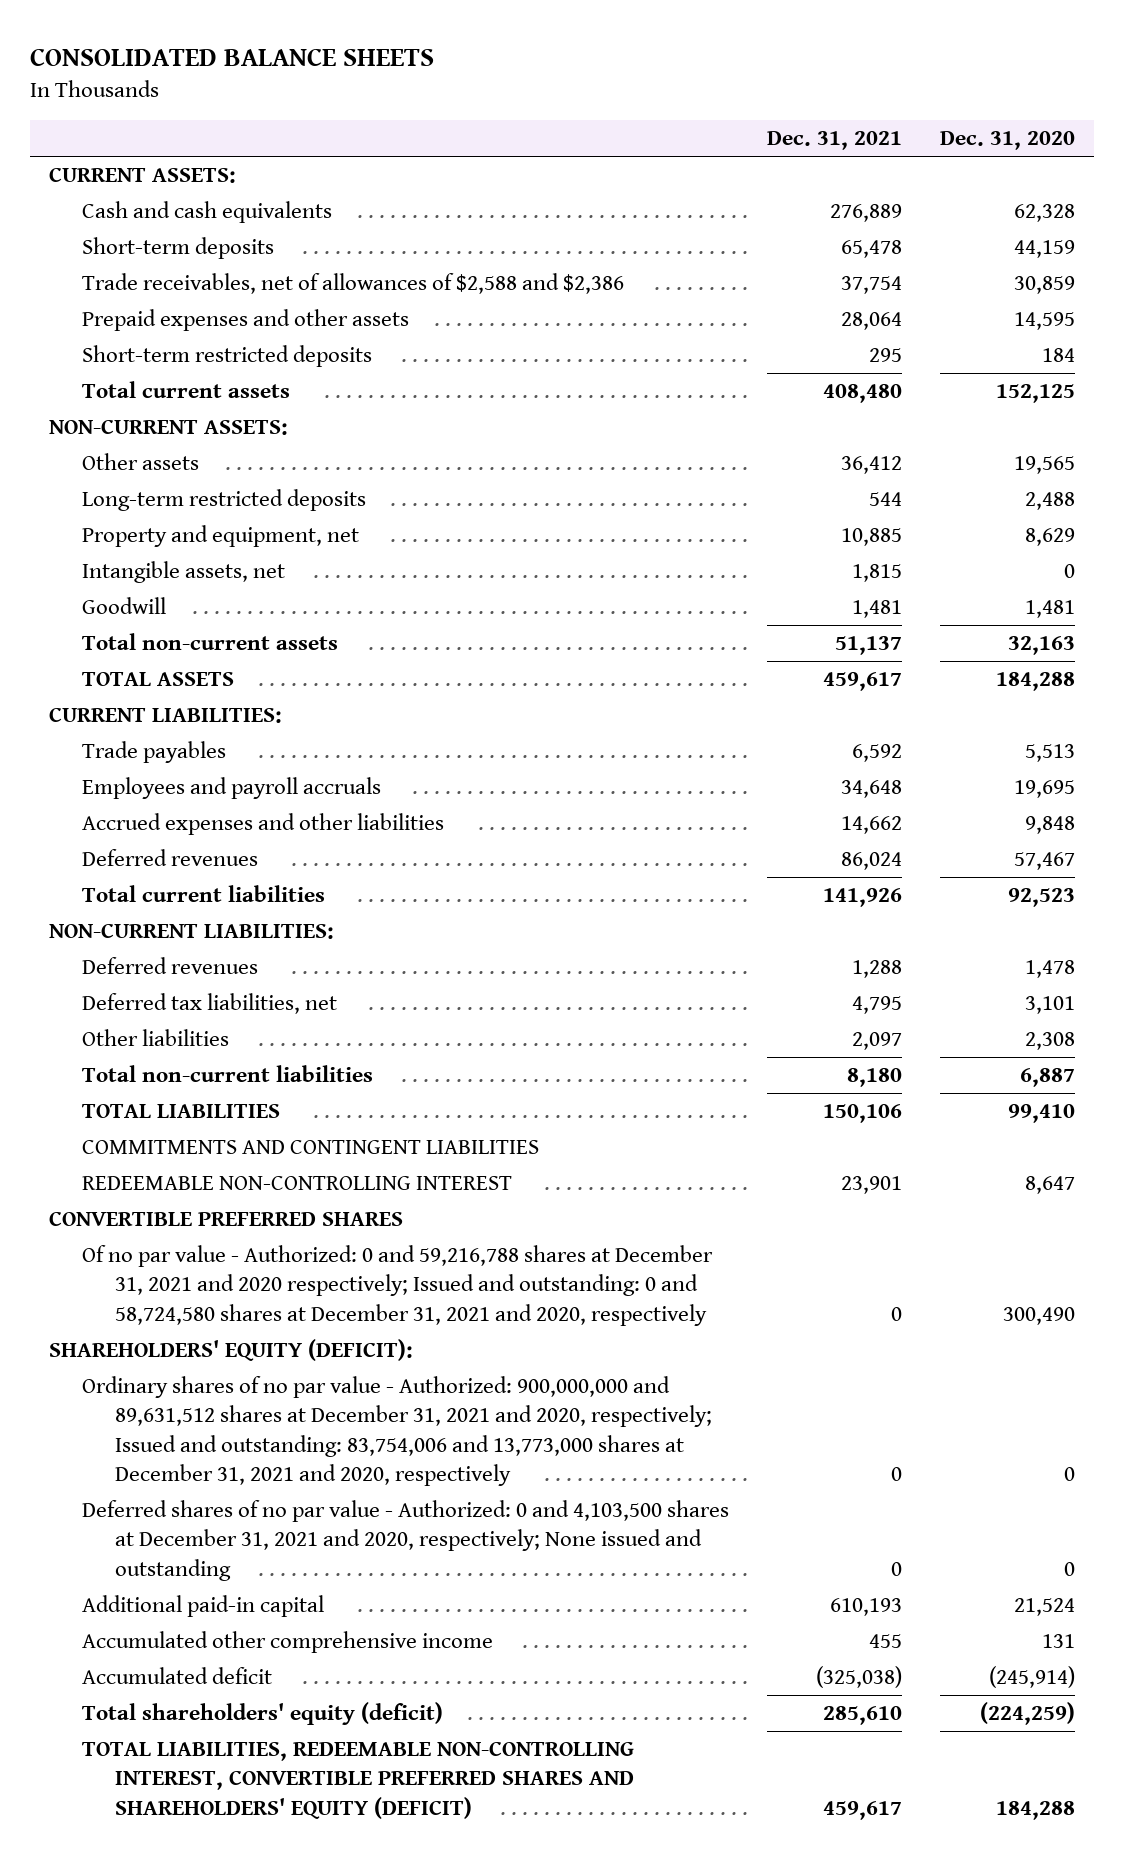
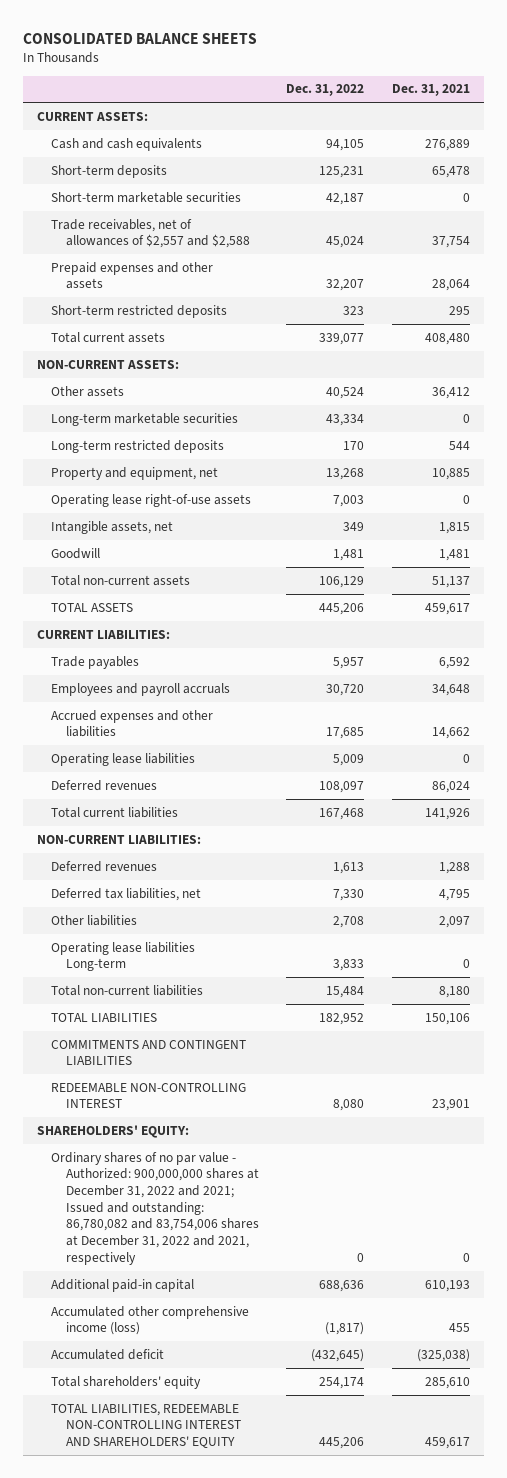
[939,131,1075,151] Dec. 31, 2020 -> none
none -> [286,84,365,97] Dec. 31, 2022
none -> [51,191,242,203] Short-term marketable securities
[81,273,624,295] Trade receivables, net of allowances of $2,588 and $2,386 -> [51,218,250,249] Trade receivables, net of allowances of $2,557 and $2,588
none -> [51,412,239,426] Long-term marketable securities
none -> [51,493,252,507] Operating lease right-of-use assets
none -> [51,752,196,766] Operating lease liabilities
none -> [51,941,196,972] Operating lease liabilities Long-term
[49,1211,404,1227] CONVERTIBLE PREFERRED SHARES -> none
[81,1245,713,1326] Of no par value - Authorized: 0 and 59,216,788 shares at December 31, 2021 and 2020 respectively; Issued and outstanding: 0 and 58,724,580 shares at December 31, 2021 and 2020, respectively -> none
[81,1500,729,1581] Deferred shares of no par value - Authorized: 0 and 4,103,500 shares at December 31, 2021 and 2020, respectively; None issued and outstanding -> none
[49,1339,414,1362] SHAREHOLDERS' EQUITY (DEFICIT): -> [37,1124,190,1138] SHAREHOLDERS' EQUITY:
[81,1376,712,1486] Ordinary shares of no par value - Authorized: 900,000,000 and 89,631,512 shares at December 31, 2021 and 2020, respectively; Issued and outstanding: 83,754,006 and 13,773,000 shares at December 31, 2021 and 2020, respectively -> [51,1151,259,1265] Ordinary shares of no par value - Authorized: 900,000,000 shares at December 31, 2022 and 2021; Issued and outstanding: 86,780,082 and 83,754,006 shares at December 31, 2022 and 2021, respectively
[81,1631,493,1654] Accumulated other comprehensive income -> [51,1305,250,1336] Accumulated other comprehensive income (loss)
[81,1702,443,1726] Total shareholders' equity (deficit) -> [51,1375,202,1389] Total shareholders' equity
[81,1741,634,1819] TOTAL LIABILITIES, REDEEMABLE NON-CONTROLLING INTEREST, CONVERTIBLE PREFERRED SHARES AND SHAREHOLDERS' EQUITY (DEFICIT) -> [51,1403,241,1449] TOTAL LIABILITIES, REDEEMABLE NON-CONTROLLING INTEREST AND SHAREHOLDERS' EQUITY

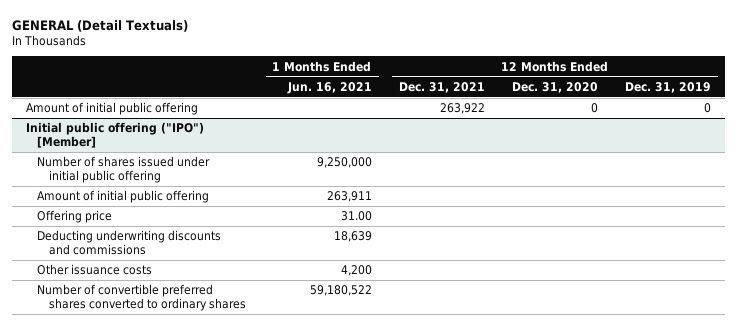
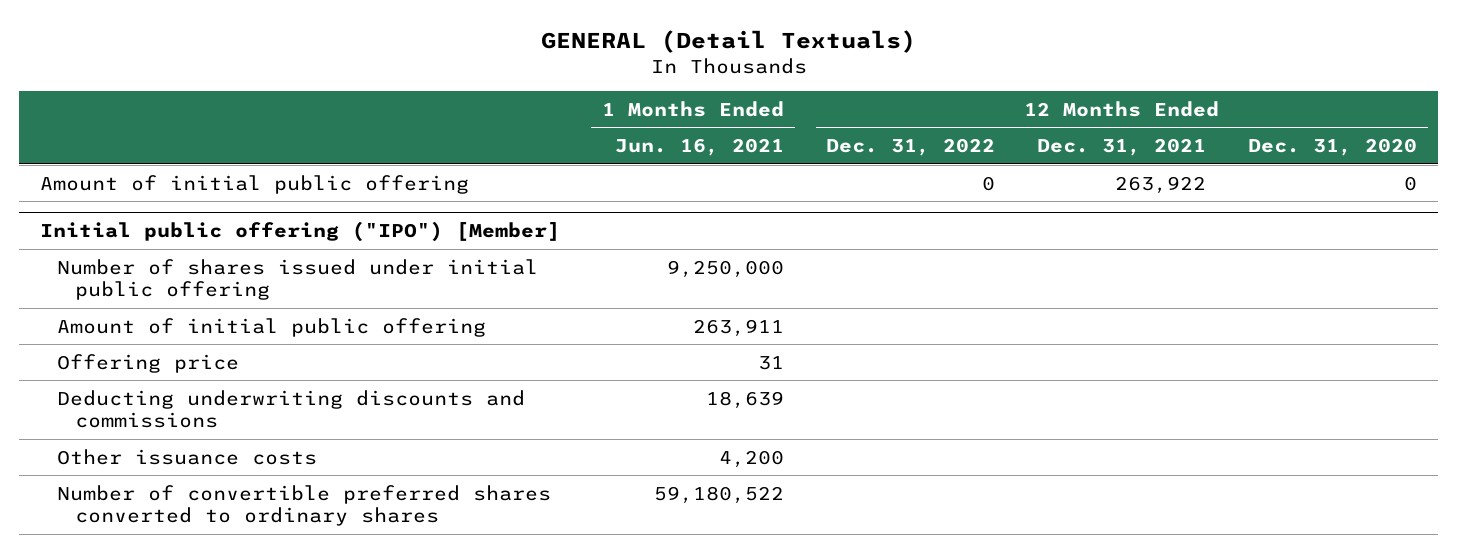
[625,81,712,93] Dec. 31, 2019 -> none
none -> [826,137,996,156] Dec. 31, 2022
[340,211,372,222] 31.00 -> [758,355,785,370] 31

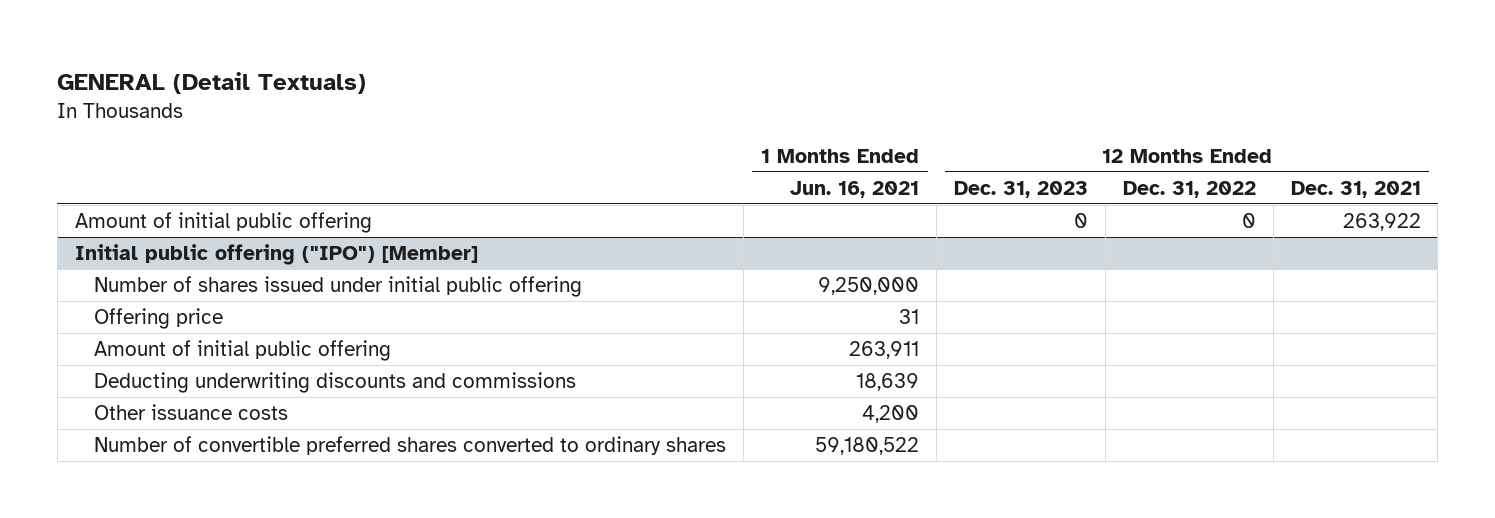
[1248,137,1418,156] Dec. 31, 2020 -> none
none -> [953,180,1088,198] Dec. 31, 2023
[57,317,487,337] Amount of initial public offering -> [94,340,392,362] Amount of initial public offering

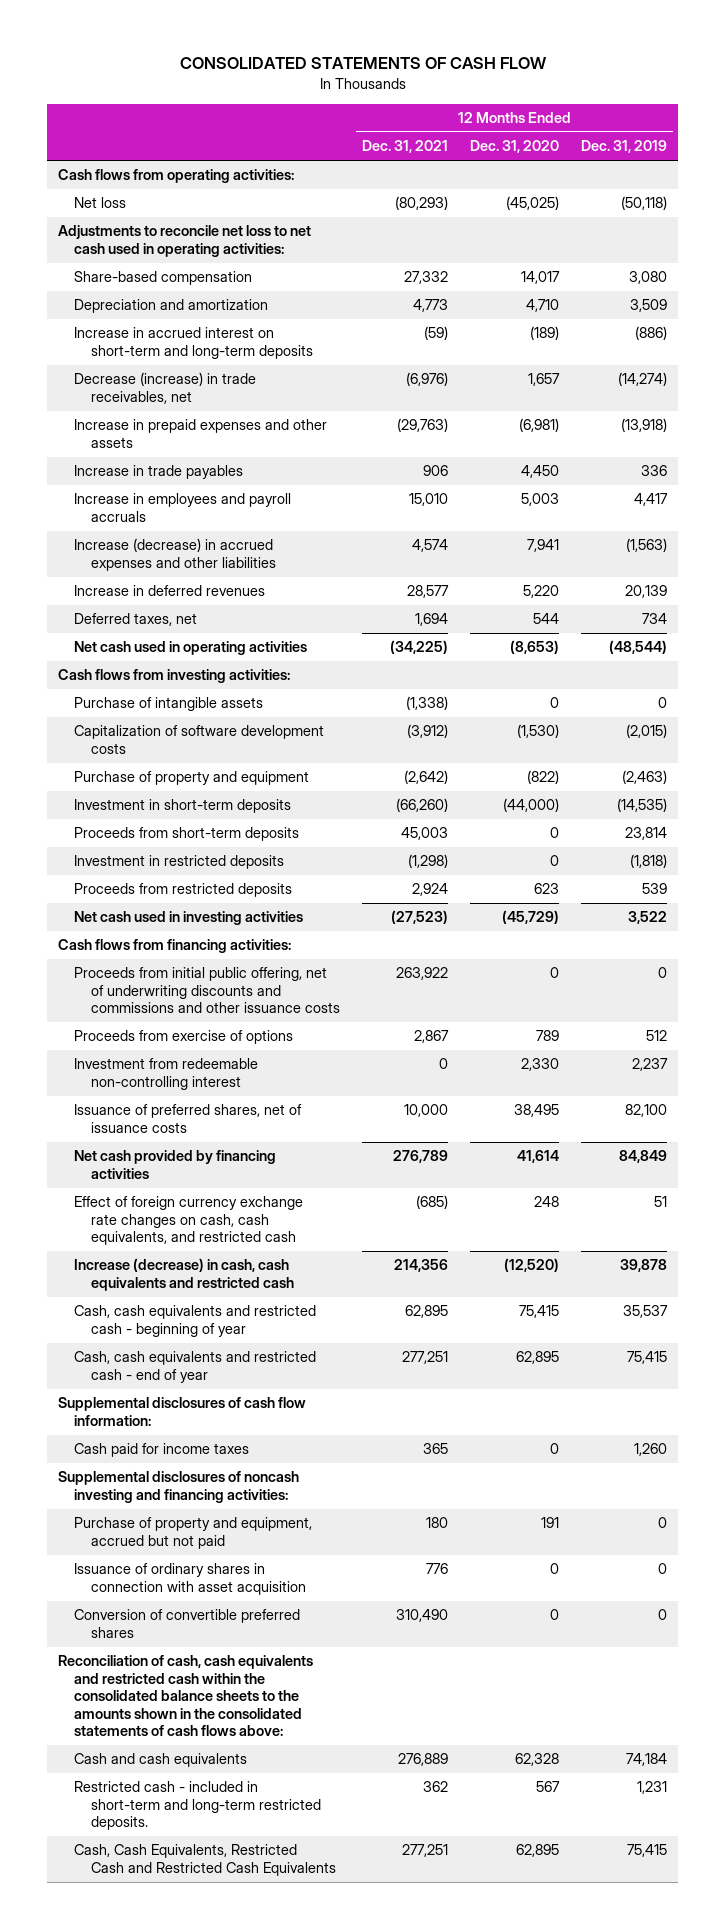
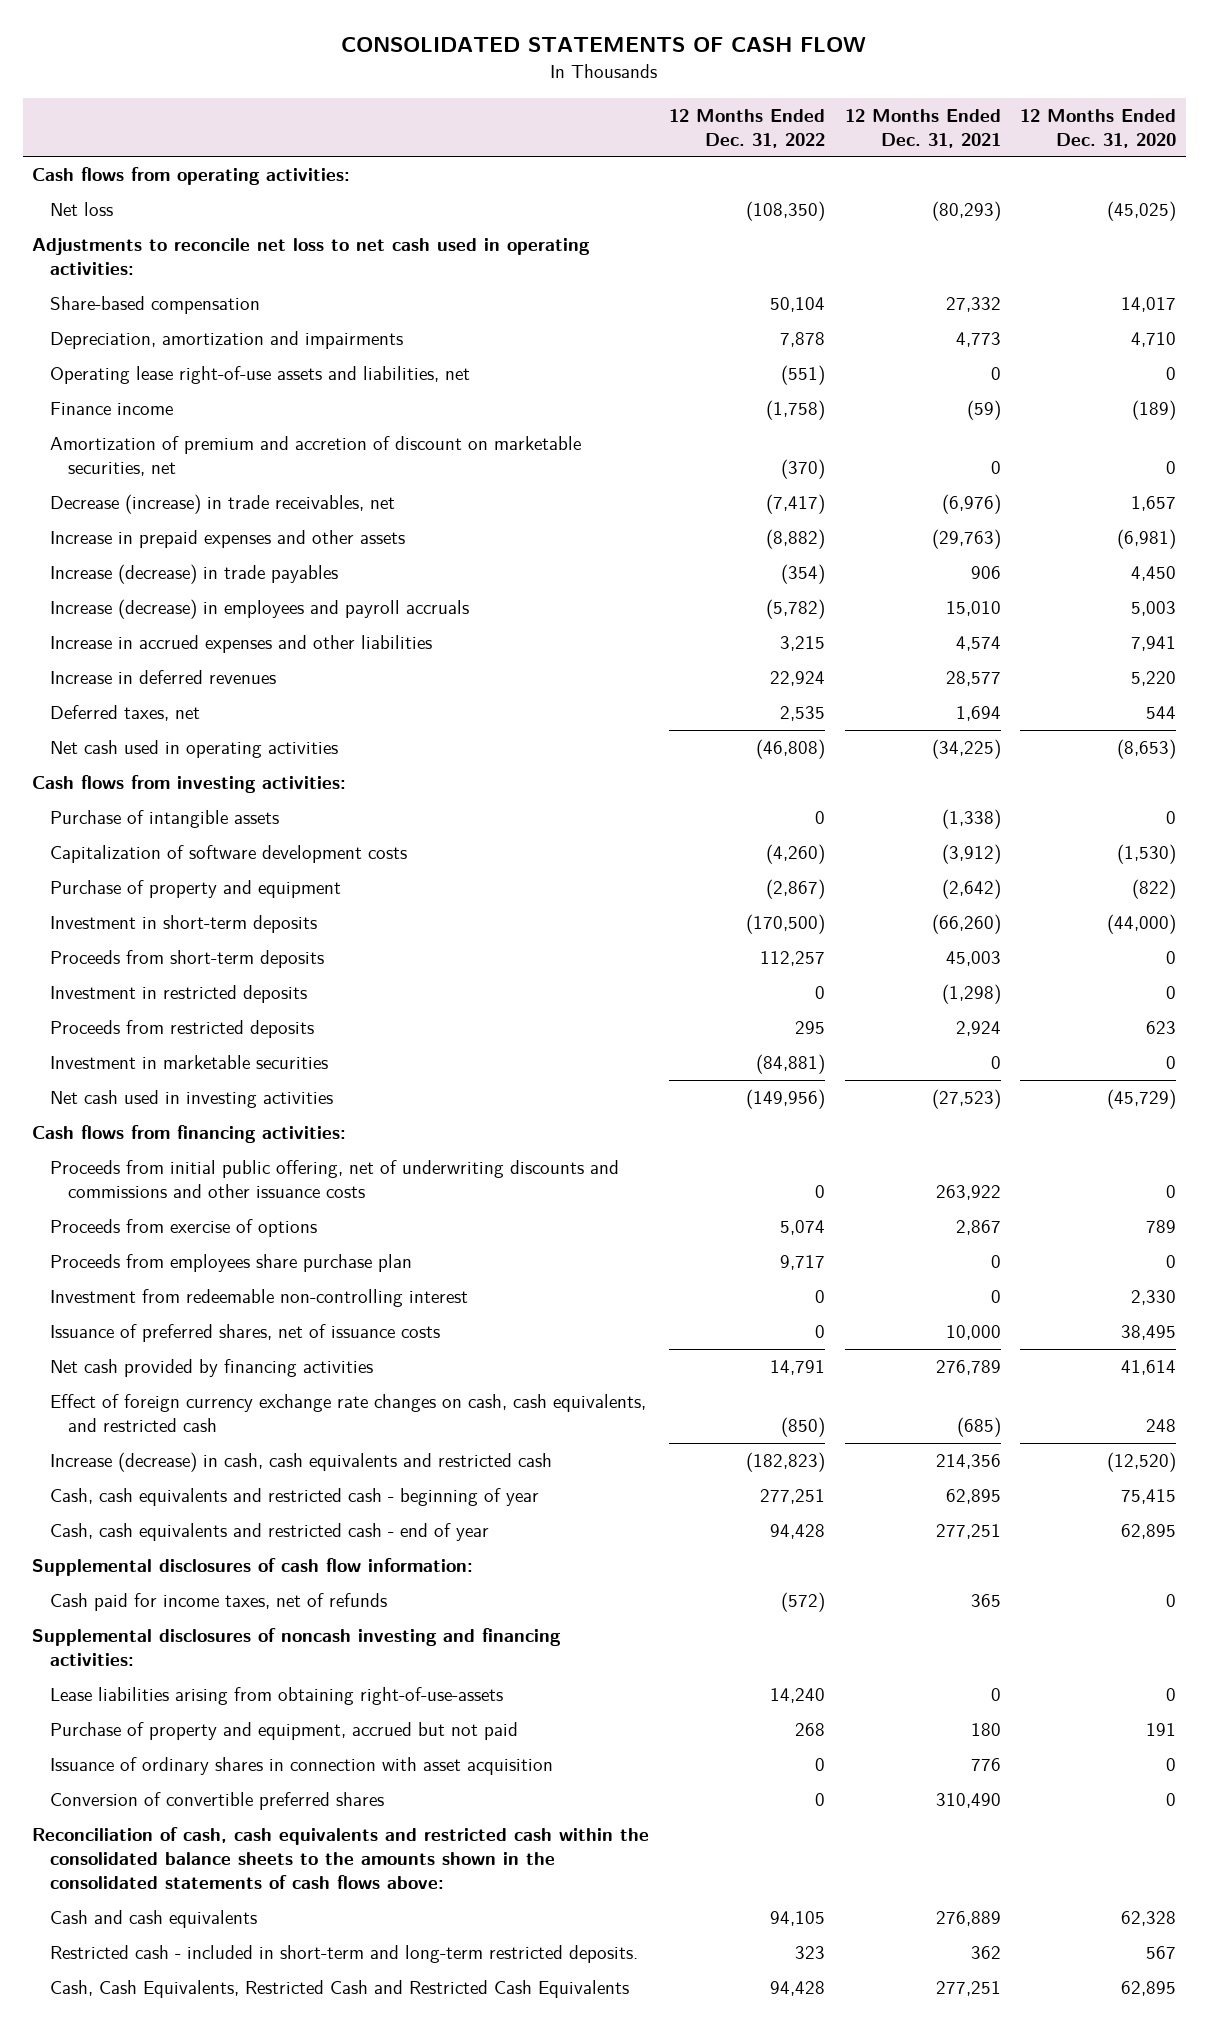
[581,140,668,154] Dec. 31, 2019 -> none
none -> [669,108,826,148] 12 Months Ended Dec. 31, 2022
[74,299,269,314] Depreciation and amortization -> [50,331,404,350] Depreciation, amortization and impairments
none -> [50,366,471,385] Operating lease right-of-use assets and liabilities, net
[74,327,313,359] Increase in accrued interest on short-term and long-term deposits -> [50,402,174,416] Finance income
none -> [50,436,582,477] Amortization of premium and accretion of discount on marketable securities, net
[74,465,244,480] Increase in trade payables -> [50,564,339,585] Increase (decrease) in trade payables
[74,493,292,522] Increase in employees and payroll accruals -> [50,599,470,620] Increase (decrease) in employees and payroll accruals
[74,538,276,571] Increase (decrease) in accrued expenses and other liabilities -> [50,635,433,654] Increase in accrued expenses and other liabilities
none -> [50,1055,329,1070] Investment in marketable securities
none -> [50,1254,413,1273] Proceeds from employees share purchase plan
[74,1443,250,1458] Cash paid for income taxes -> [50,1593,388,1612] Cash paid for income taxes, net of refunds
none -> [50,1687,504,1706] Lease liabilities arising from obtaining right-of-use-assets

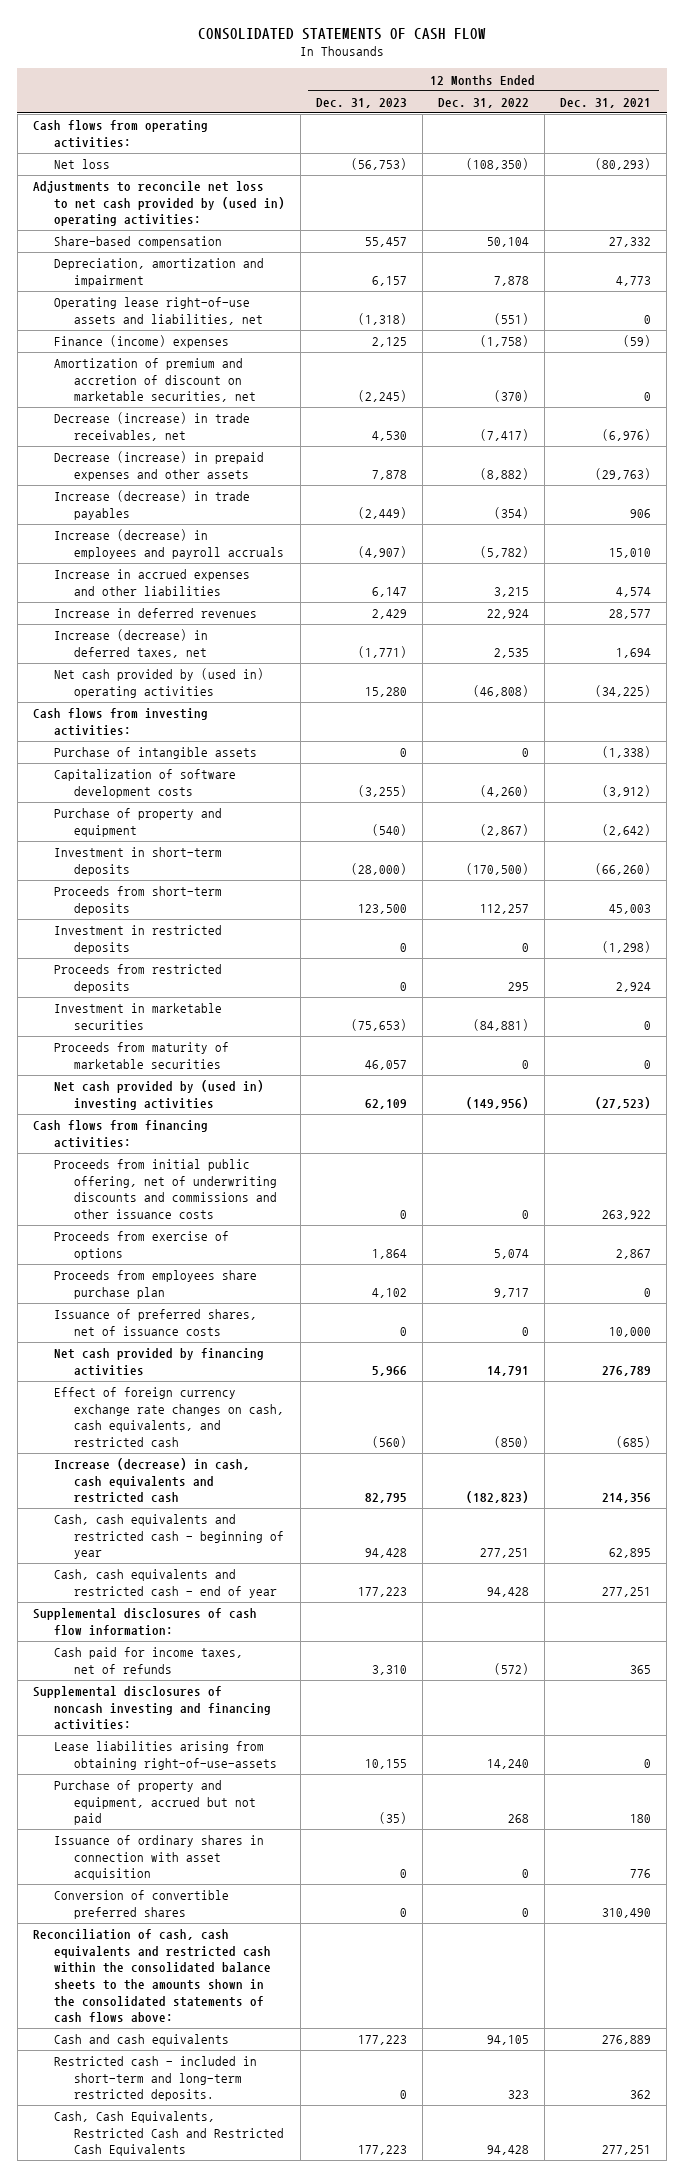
[1020,108,1177,148] 12 Months Ended Dec. 31, 2020 -> none
none -> [315,97,407,108] Dec. 31, 2023
[32,238,591,276] Adjustments to reconcile net loss to net cash used in operating activities: -> [32,181,285,227] Adjustments to reconcile net loss to net cash provided by (used in) operating activities:
[50,331,404,350] Depreciation, amortization and impairments -> [53,258,264,287] Depreciation, amortization and impairment
[50,402,174,416] Finance income -> [53,335,229,349] Finance (income) expenses
[50,530,406,549] Increase in prepaid expenses and other assets -> [53,451,264,481] Decrease (increase) in prepaid expenses and other assets
[50,705,201,722] Deferred taxes, net -> [53,629,208,658] Increase (decrease) in deferred taxes, net
[50,740,339,759] Net cash used in operating activities -> [53,668,264,698] Net cash provided by (used in) operating activities
none -> [53,1042,229,1069] Proceeds from maturity of marketable securities
[50,1090,334,1109] Net cash used in investing activities -> [53,1080,264,1110] Net cash provided by (used in) investing activities
[50,1289,469,1308] Investment from redeemable non-controlling interest -> none

